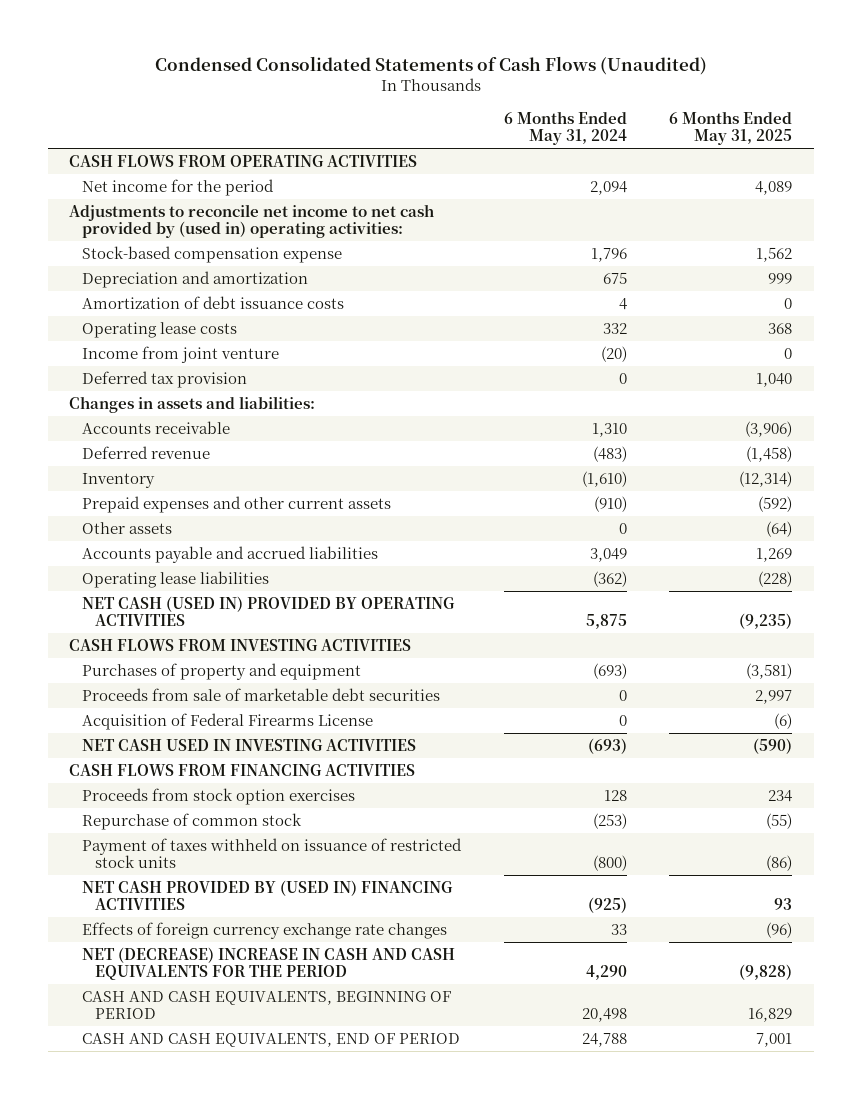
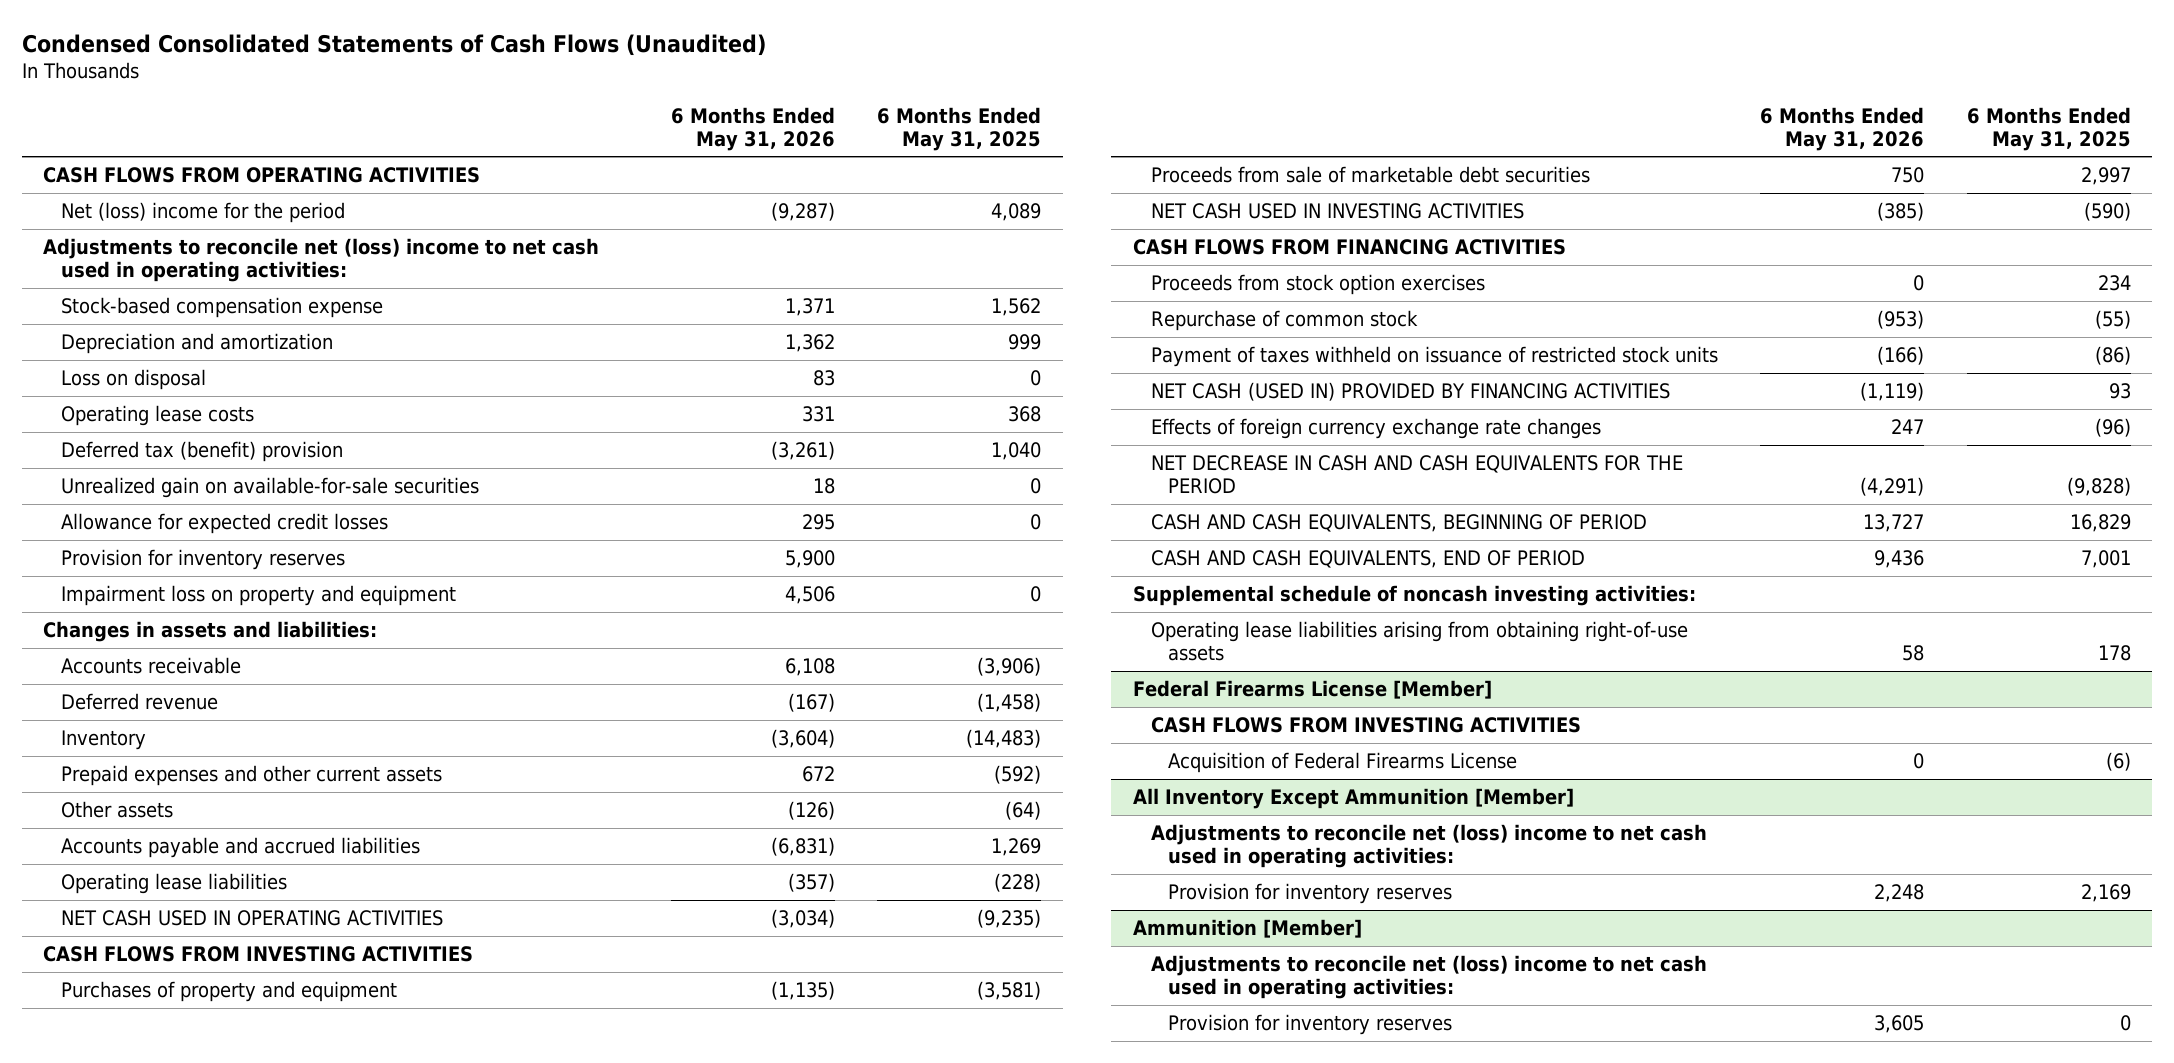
[503,110,627,146] 6 Months Ended May 31, 2024 -> none
none -> [670,106,835,151] 6 Months Ended May 31, 2026
[81,178,274,196] Net income for the period -> [60,202,345,224] Net (loss) income for the period
[69,203,435,239] Adjustments to reconcile net income to net cash provided by (used in) operating activities: -> [43,238,600,282] Adjustments to reconcile net (loss) income to net cash used in operating activities:
[81,295,344,309] Amortization of debt issuance costs -> none
none -> [60,369,206,391] Loss on disposal
[81,345,279,363] Income from joint venture -> none
[81,370,247,388] Deferred tax provision -> [60,441,343,463] Deferred tax (benefit) provision
none -> [60,477,479,499] Unrealized gain on available-for-sale securities
none -> [60,513,388,535] Allowance for expected credit losses
none -> [60,549,345,571] Provision for inventory reserves
none -> [60,585,456,607] Impairment loss on property and equipment
[739,470,793,487] (12,314) -> [966,729,1042,749] (14,483)
[81,595,455,627] NET CASH (USED IN) PROVIDED BY OPERATING ACTIVITIES -> [60,910,443,927] NET CASH USED IN OPERATING ACTIVITIES
[81,712,373,730] Acquisition of Federal Firearms License -> none
[81,879,453,911] NET CASH PROVIDED BY (USED IN) FINANCING ACTIVITIES -> [1150,382,1670,402] NET CASH (USED IN) PROVIDED BY FINANCING ACTIVITIES
[81,946,455,981] NET (DECREASE) INCREASE IN CASH AND CASH EQUIVALENTS FOR THE PERIOD -> [1150,455,1683,494] NET DECREASE IN CASH AND CASH EQUIVALENTS FOR THE PERIOD
none -> [1132,585,1696,607] Supplemental schedule of noncash investing activities:
none -> [1150,621,1688,661] Operating lease liabilities arising from obtaining right-of-use assets
none -> [1132,680,1492,700] Federal Firearms License [Member]
none -> [1150,717,1581,734] CASH FLOWS FROM INVESTING ACTIVITIES
none -> [1168,752,1518,774] Acquisition of Federal Firearms License
none -> [1132,788,1574,810] All Inventory Except Ammunition [Member]
none -> [1150,824,1707,868] Adjustments to reconcile net (loss) income to net cash used in operating activities:
none -> [1168,883,1453,905] Provision for inventory reserves
none -> [1132,919,1362,939] Ammunition [Member]
none -> [1150,955,1707,999] Adjustments to reconcile net (loss) income to net cash used in operating activities:
none -> [1168,1014,1453,1036] Provision for inventory reserves

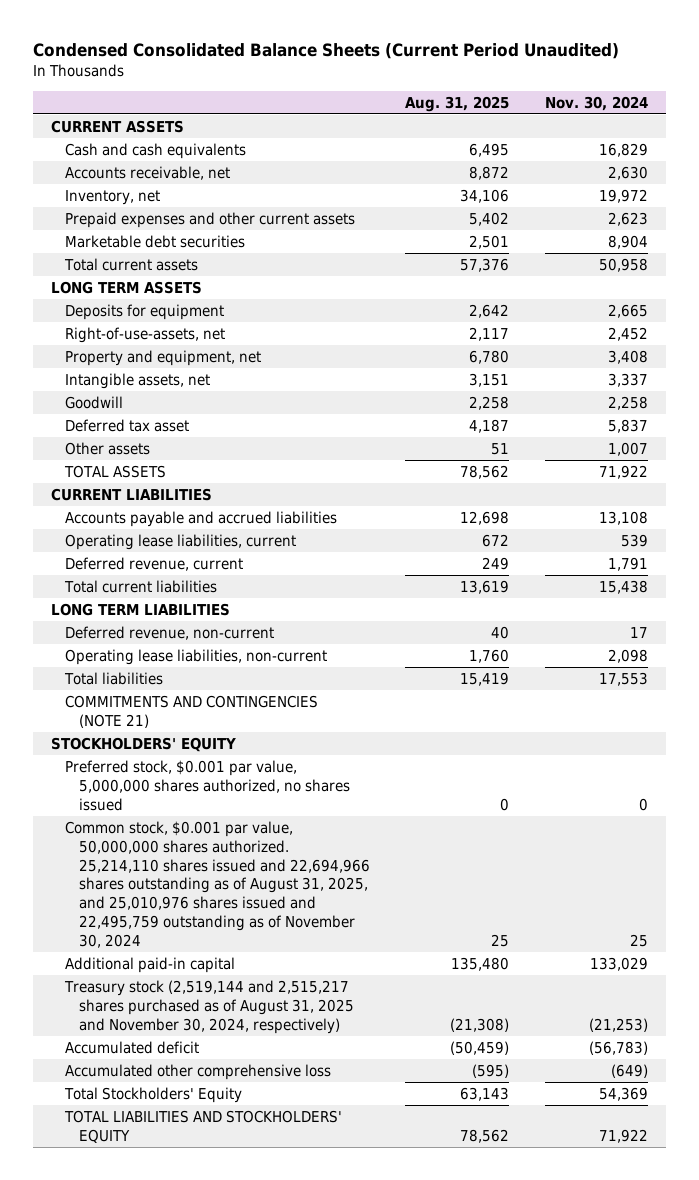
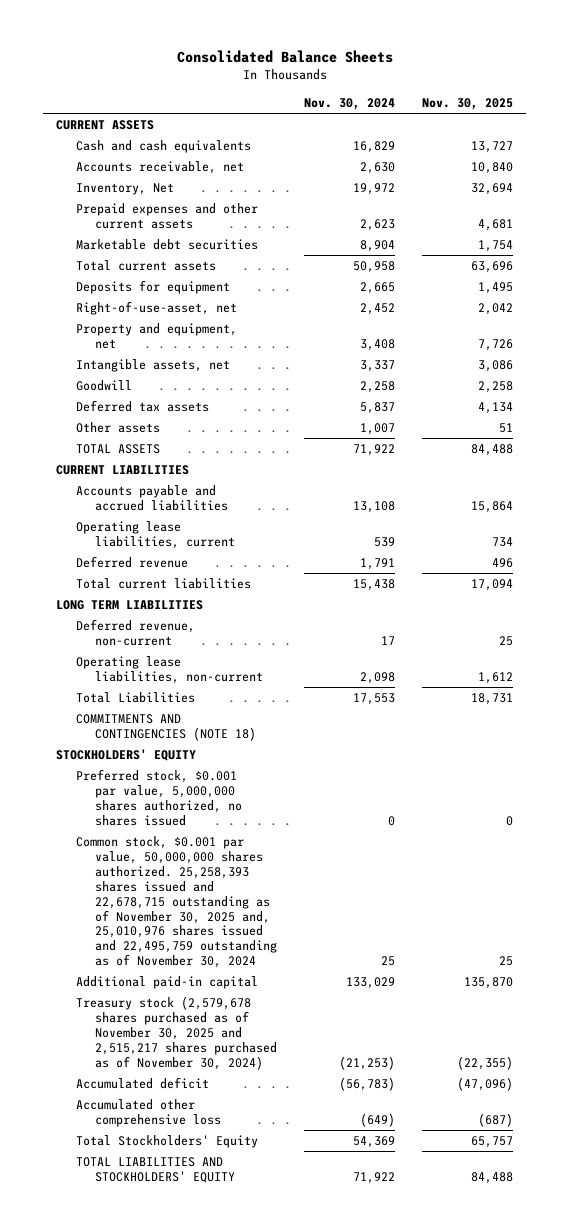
[33,43,620,60] Condensed Consolidated Balance Sheets (Current Period Unaudited) -> [176,50,393,64] Consolidated Balance Sheets
[405,95,510,112] Aug. 31, 2025 -> none
none -> [421,98,513,111] Nov. 30, 2025
[65,189,161,205] Inventory, net -> [75,183,174,196] Inventory, Net
[51,280,203,294] LONG TERM ASSETS -> none
[65,326,226,343] Right-of-use-assets, net -> [75,301,237,316] Right-of-use-asset, net
[65,418,190,432] Deferred tax asset -> [75,400,209,413] Deferred tax assets
[65,556,244,571] Deferred revenue, current -> [75,556,188,569] Deferred revenue
[64,671,164,685] Total liabilities -> [75,692,195,704] Total Liabilities
[65,694,319,728] COMMITMENTS AND CONTINGENCIES (NOTE 21) -> [75,714,257,742] COMMITMENTS AND CONTINGENCIES (NOTE 18)
[65,820,370,948] Common stock, $0.001 par value, 50,000,000 shares authorized. 25,214,110 shares issued and 22,694,966 shares outstanding as of August 31, 2025, and 25,010,976 shares issued and 22,495,759 outstanding as of November 30, 2024 -> [75,836,278,969] Common stock, $0.001 par value, 50,000,000 shares authorized. 25,258,393 shares issued and 22,678,715 outstanding as of November 30, 2025 and, 25,010,976 shares issued and 22,495,759 outstanding as of November 30, 2024
[64,979,354,1034] Treasury stock (2,519,144 and 2,515,217 shares purchased as of August 31, 2025 and November 30, 2024, respectively) -> [75,996,278,1070] Treasury stock (2,579,678 shares purchased as of November 30, 2025 and 2,515,217 shares purchased as of November 30, 2024)

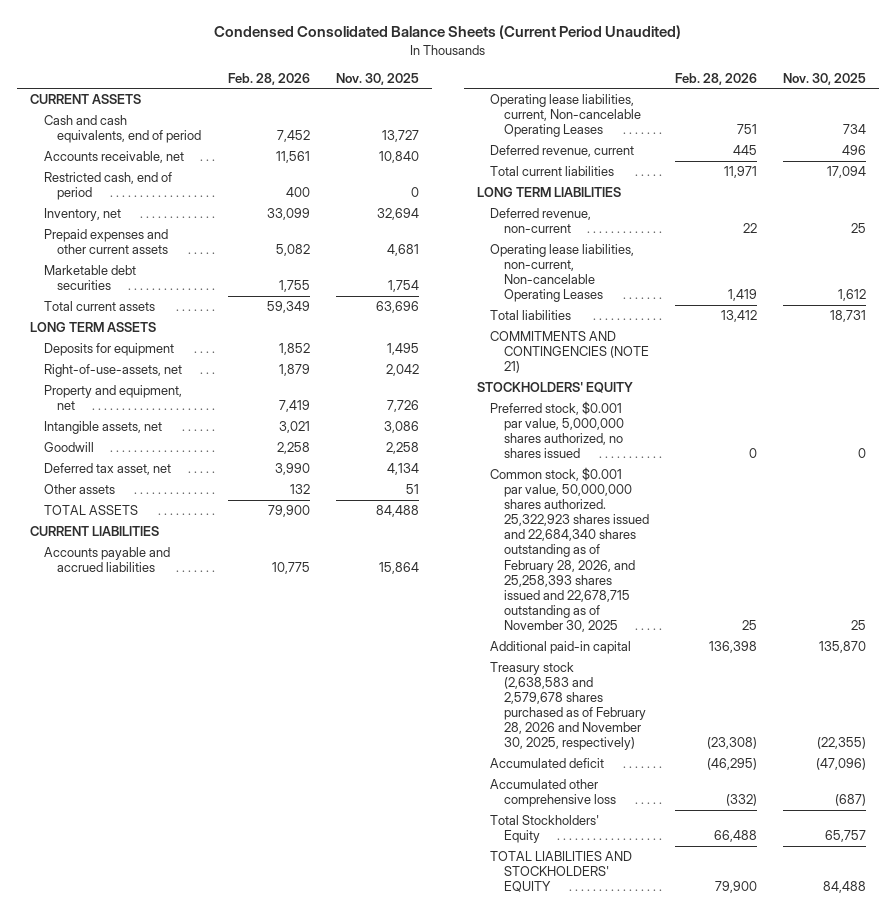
[176,50,393,64] Consolidated Balance Sheets -> [213,25,681,40] Condensed Consolidated Balance Sheets (Current Period Unaudited)
[304,98,396,111] Nov. 30, 2024 -> none
none -> [227,72,310,85] Feb. 28, 2026
[75,140,251,154] Cash and cash equivalents -> [43,115,202,144] Cash and cash equivalents, end of period
none -> [43,172,172,201] Restricted cash, end of period
[75,183,174,196] Inventory, Net -> [43,208,121,222] Inventory, net
none -> [30,322,157,333] LONG TERM ASSETS
[75,301,237,316] Right-of-use-asset, net -> [43,364,182,378] Right-of-use-assets, net
[75,400,209,413] Deferred tax assets -> [43,463,171,476] Deferred tax asset, net
[75,521,236,550] Operating lease liabilities, current -> [490,94,641,138] Operating lease liabilities, current, Non-cancelable Operating Leases
[75,556,188,569] Deferred revenue -> [490,145,635,158] Deferred revenue, current
[75,656,264,685] Operating lease liabilities, non-current -> [490,244,635,303] Operating lease liabilities, non-current, Non-cancelable Operating Leases
[75,692,195,704] Total Liabilities -> [490,310,572,321] Total liabilities
[75,714,257,742] COMMITMENTS AND CONTINGENCIES (NOTE 18) -> [490,331,649,374] COMMITMENTS AND CONTINGENCIES (NOTE 21)
[75,836,278,969] Common stock, $0.001 par value, 50,000,000 shares authorized. 25,258,393 shares issued and 22,678,715 outstanding as of November 30, 2025 and, 25,010,976 shares issued and 22,495,759 outstanding as of November 30, 2024 -> [490,467,649,632] Common stock, $0.001 par value, 50,000,000 shares authorized. 25,322,923 shares issued and 22,684,340 shares outstanding as of February 28, 2026, and 25,258,393 shares issued and 22,678,715 outstanding as of November 30, 2025
[75,996,278,1070] Treasury stock (2,579,678 shares purchased as of November 30, 2025 and 2,515,217 shares purchased as of November 30, 2024) -> [490,662,646,751] Treasury stock (2,638,583 and 2,579,678 shares purchased as of February 28, 2026 and November 30, 2025, respectively)

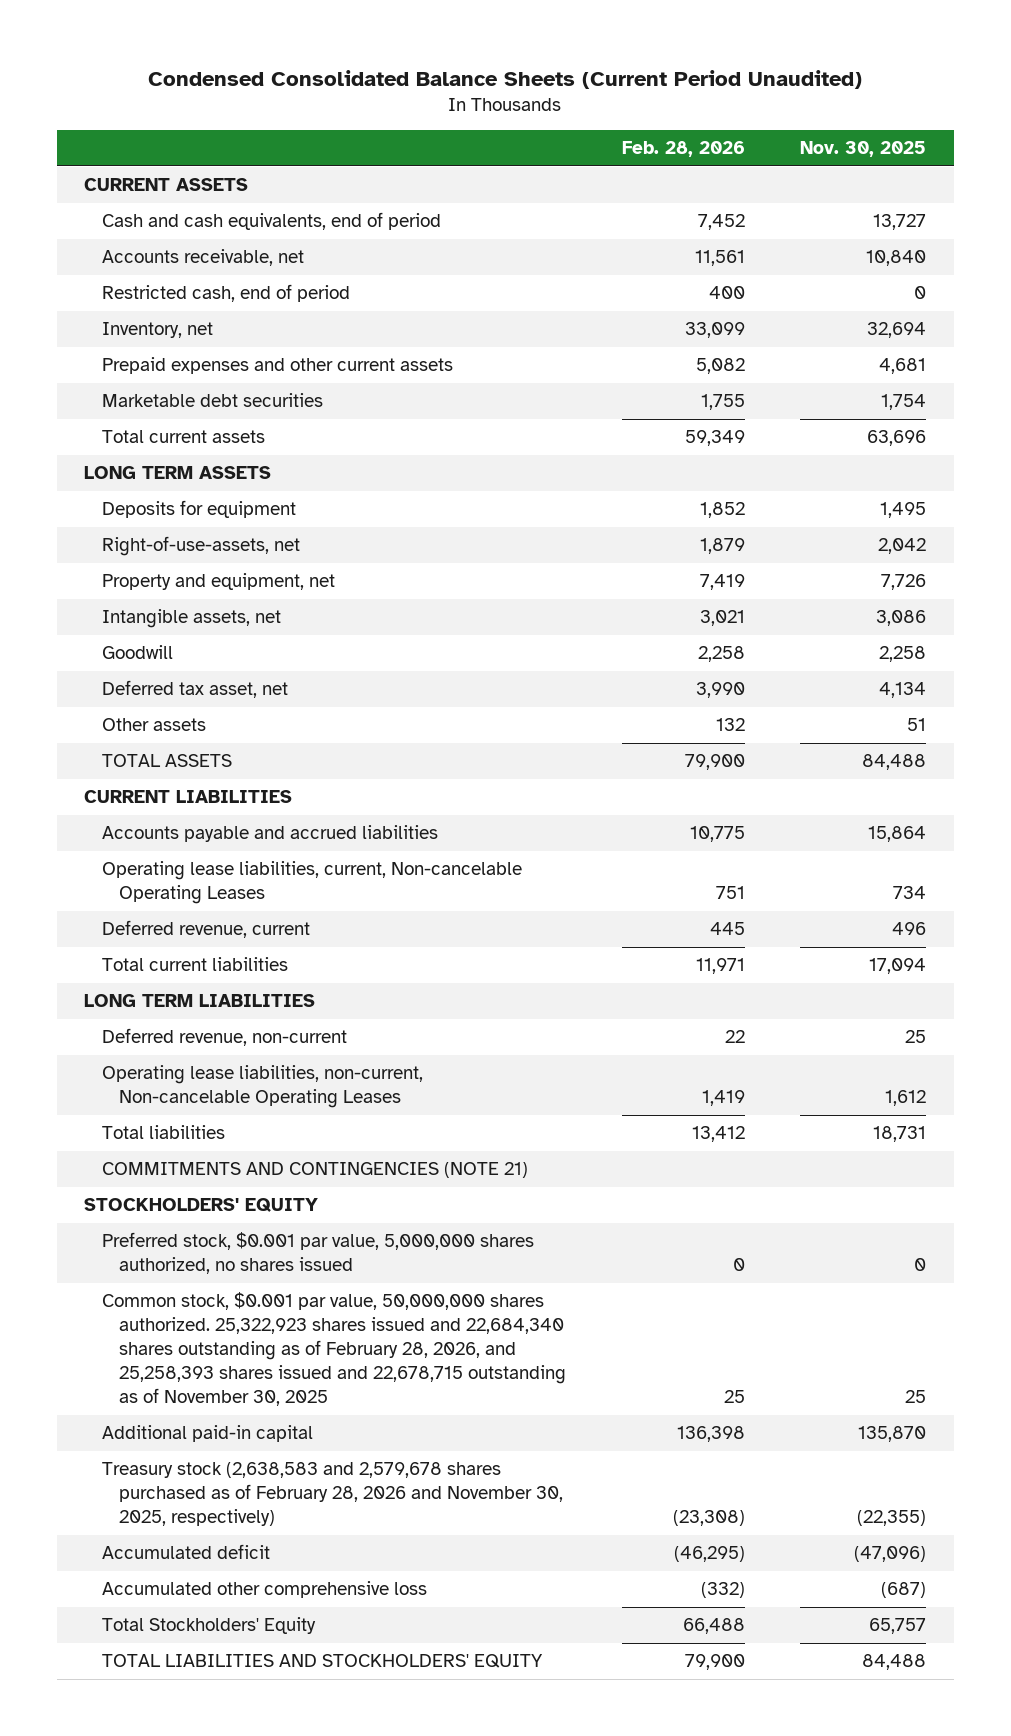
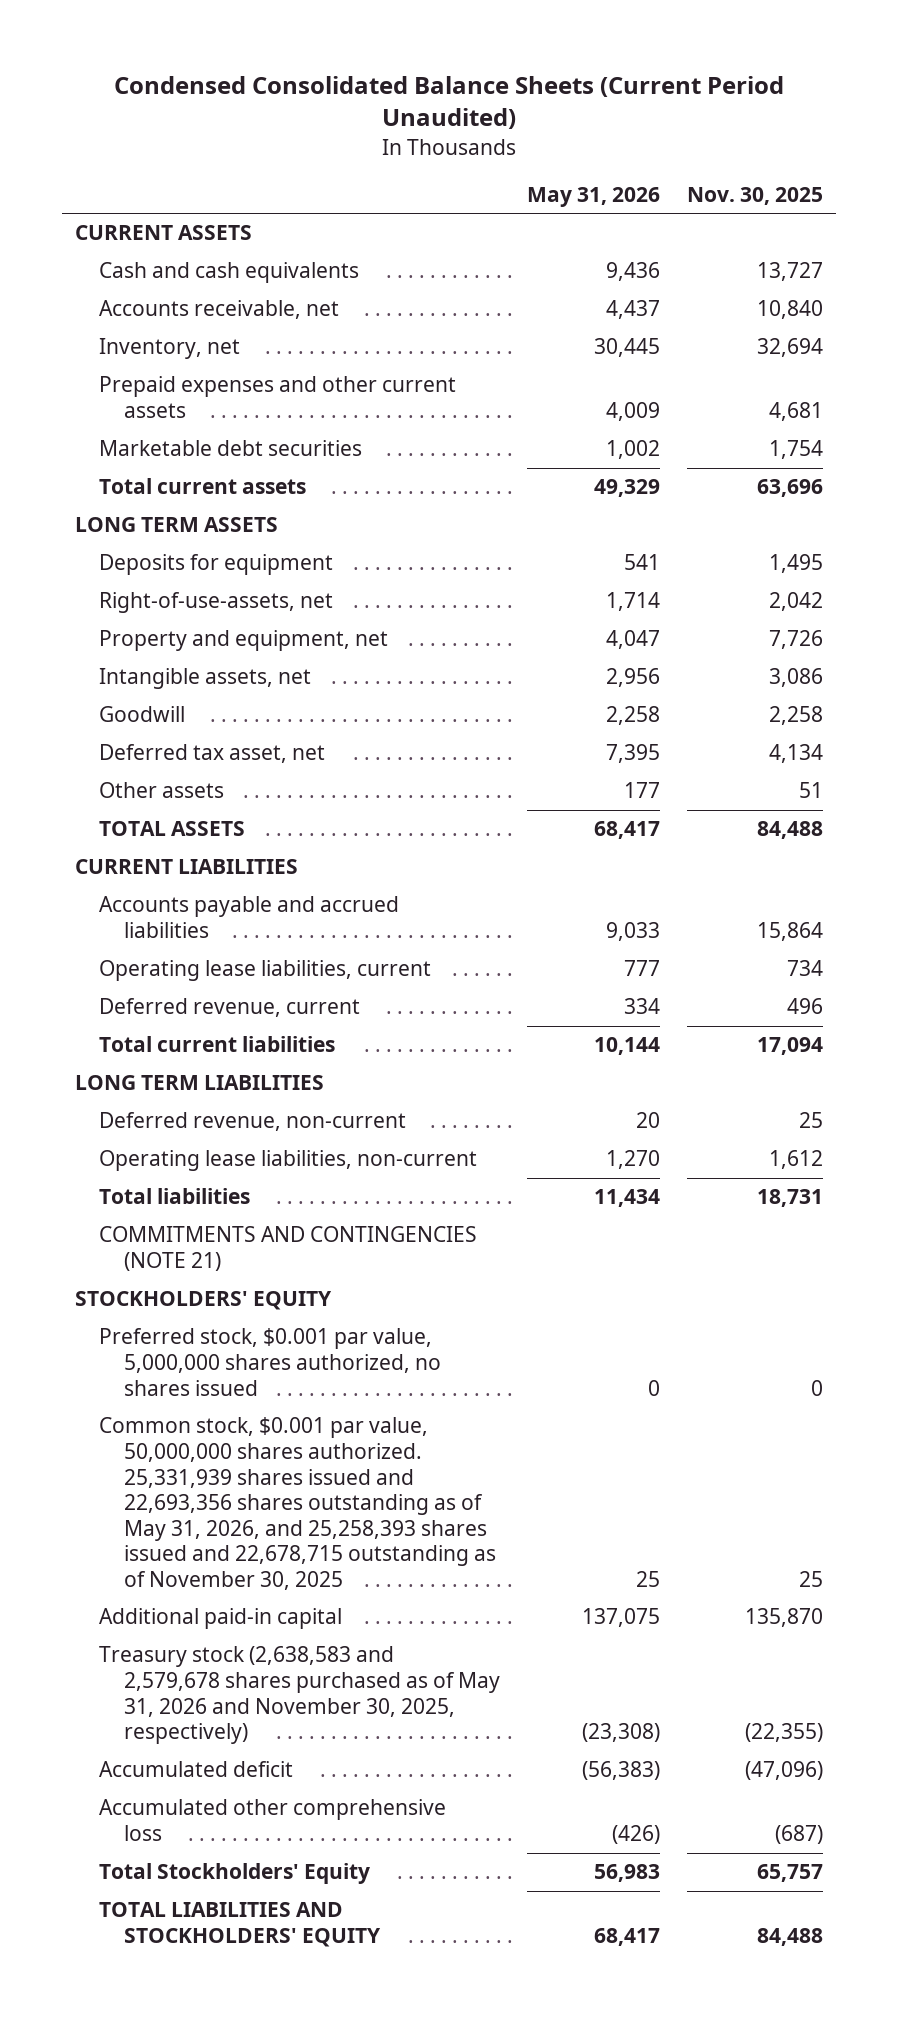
[621,140,745,157] Feb. 28, 2026 -> none
none -> [526,186,660,207] May 31, 2026
[101,212,441,231] Cash and cash equivalents, end of period -> [99,262,360,284] Cash and cash equivalents
[101,284,350,303] Restricted cash, end of period -> none
[101,861,522,905] Operating lease liabilities, current, Non-cancelable Operating Leases -> [99,960,432,982] Operating lease liabilities, current
[101,1065,423,1109] Operating lease liabilities, non-current, Non-cancelable Operating Leases -> [99,1150,478,1172] Operating lease liabilities, non-current
[101,1292,567,1406] Common stock, $0.001 par value, 50,000,000 shares authorized. 25,322,923 shares issued and 22,684,340 shares outstanding as of February 28, 2026, and 25,258,393 shares issued and 22,678,715 outstanding as of November 30, 2025 -> [99,1417,496,1590] Common stock, $0.001 par value, 50,000,000 shares authorized. 25,331,939 shares issued and 22,693,356 shares outstanding as of May 31, 2026, and 25,258,393 shares issued and 22,678,715 outstanding as of November 30, 2025
[101,1462,564,1527] Treasury stock (2,638,583 and 2,579,678 shares purchased as of February 28, 2026 and November 30, 2025, respectively) -> [99,1646,500,1745] Treasury stock (2,638,583 and 2,579,678 shares purchased as of May 31, 2026 and November 30, 2025, respectively)

